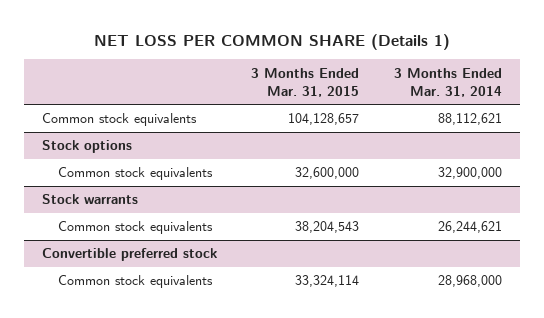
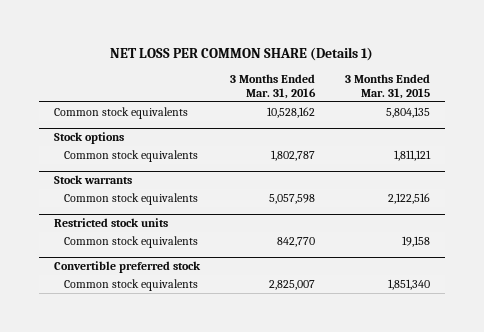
[394,67,503,97] 3 Months Ended Mar. 31, 2014 -> none
none -> [229,73,316,99] 3 Months Ended Mar. 31, 2016
[288,113,360,126] 104,128,657 -> [385,107,430,119] 5,804,135
[295,167,360,180] 32,600,000 -> [393,150,431,162] 1,811,121
[295,221,360,234] 38,204,543 -> [387,193,430,205] 2,122,516
none -> [53,218,168,228] Restricted stock units
none -> [63,236,198,249] Common stock equivalents
[295,275,360,288] 33,324,114 -> [387,279,430,291] 1,851,340

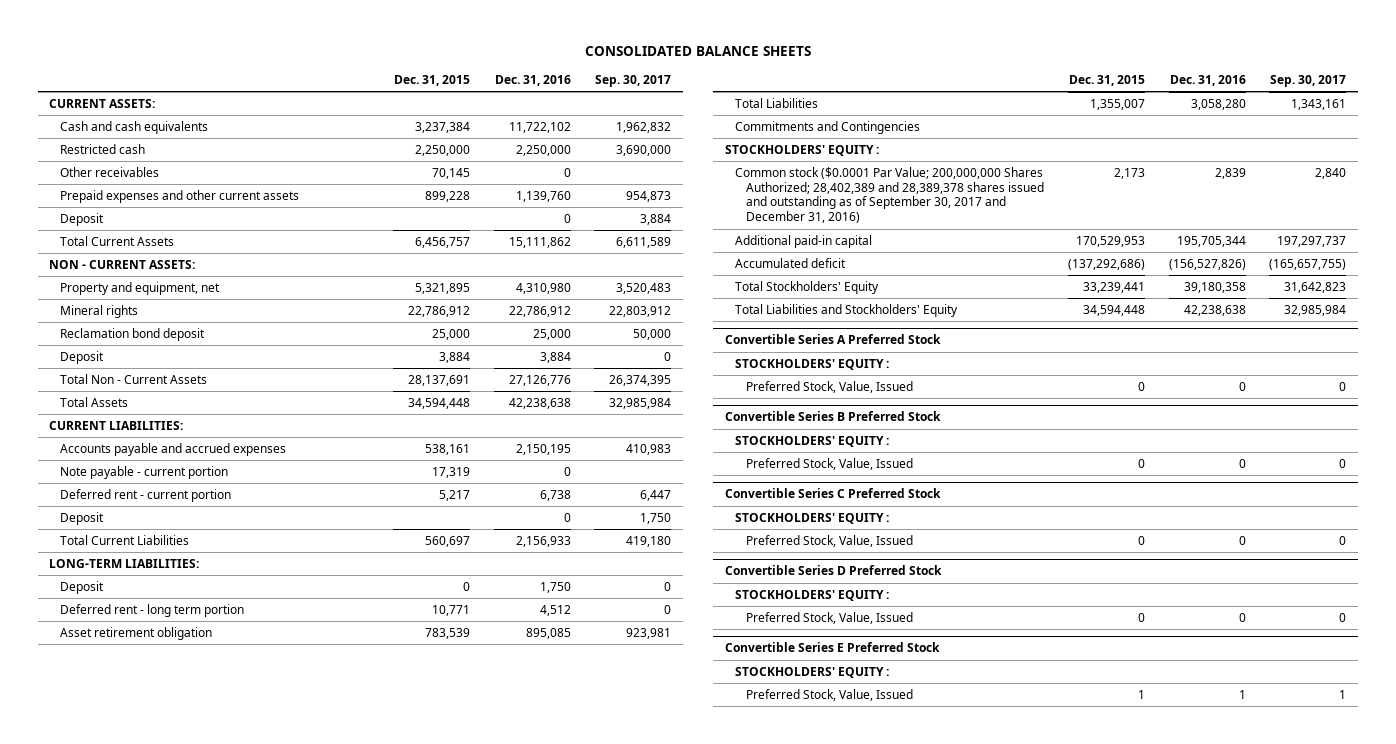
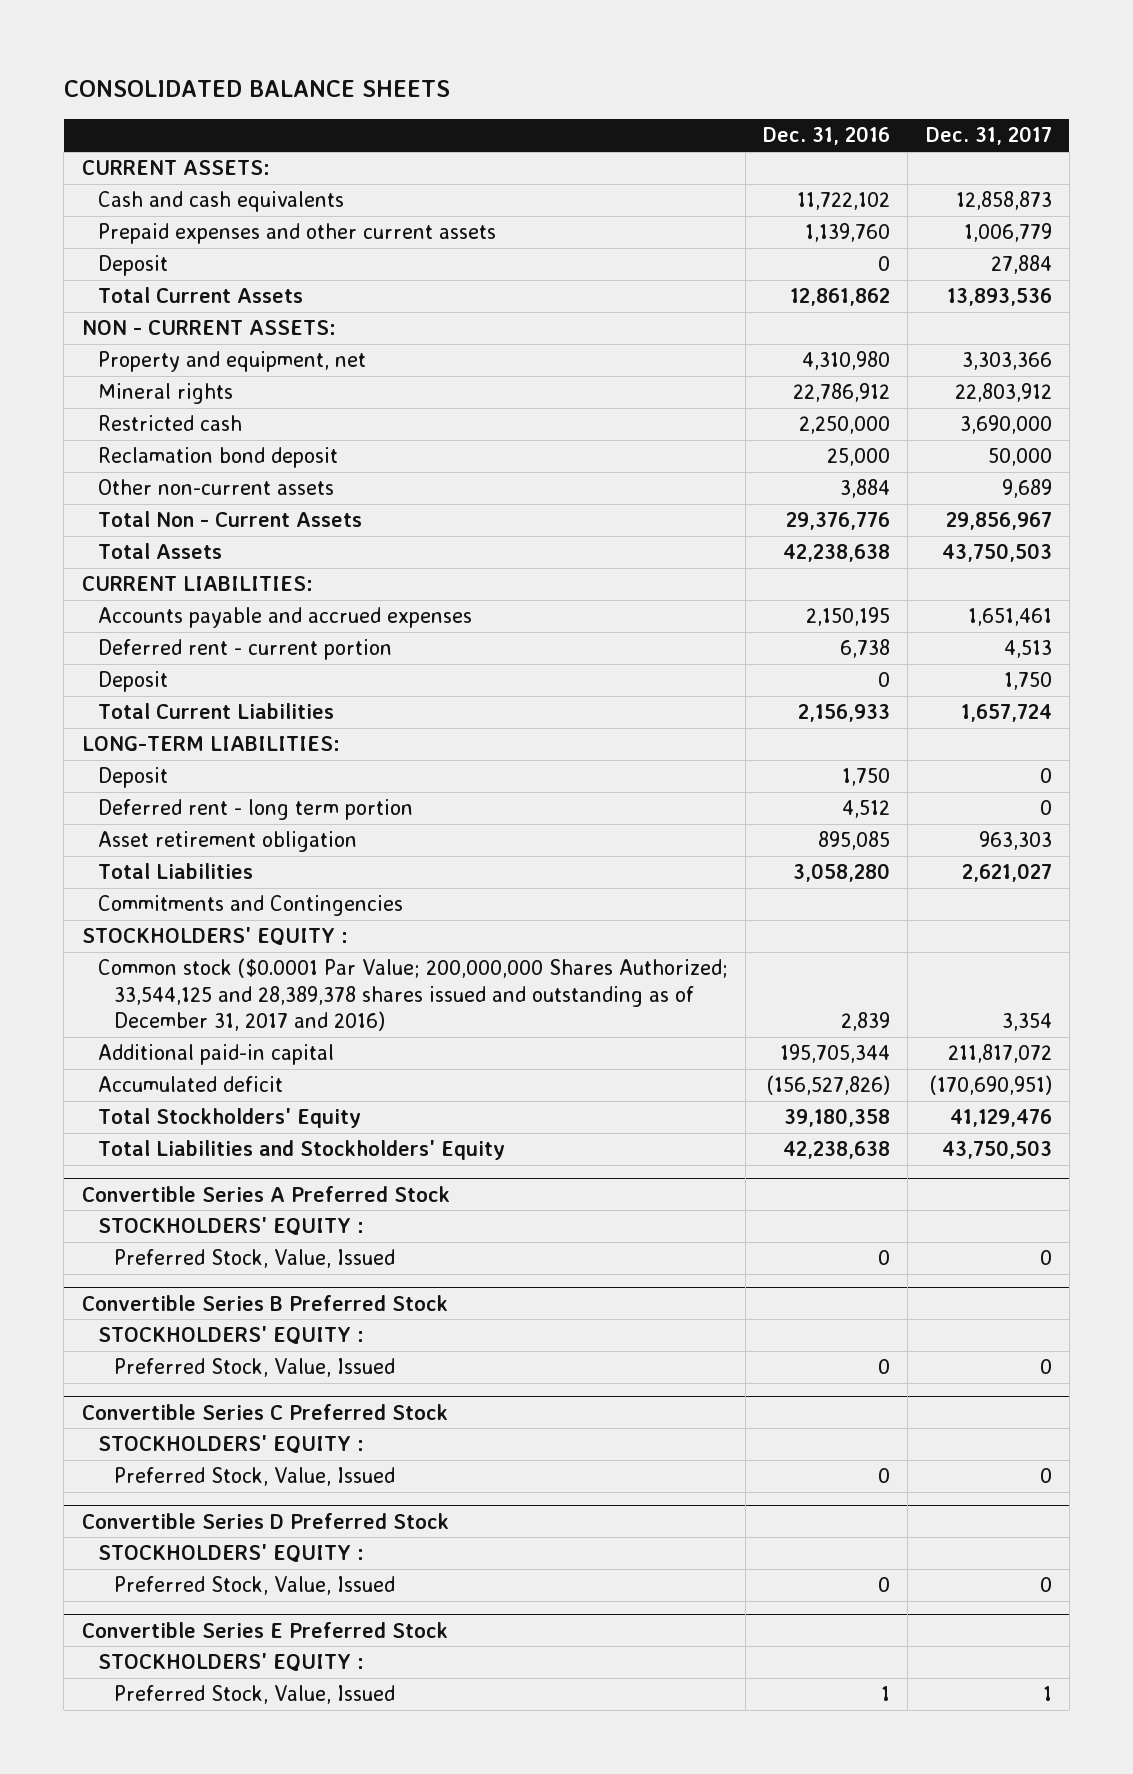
[393,74,470,86] Dec. 31, 2015 -> none
[595,74,672,87] Sep. 30, 2017 -> none
none -> [925,126,1052,146] Dec. 31, 2017
[60,166,160,177] Other receivables -> none
[508,236,571,248] 15,111,862 -> [790,288,891,307] 12,861,862
[60,143,146,154] Restricted cash -> [97,415,242,432] Restricted cash
[60,350,105,364] Deposit -> [97,479,334,496] Other non-current assets
[508,374,571,386] 27,126,776 -> [786,512,891,531] 29,376,776
[60,465,229,479] Note payable - current portion -> none
[735,166,1045,224] Common stock ($0.0001 Par Value; 200,000,000 Shares Authorized; 28,402,389 and 28,389,378 shares issued and outstanding as of September 30, 2017 and December 31, 2016) -> [97,958,728,1031] Common stock ($0.0001 Par Value; 200,000,000 Shares Authorized; 33,544,125 and 28,389,378 shares issued and outstanding as of December 31, 2017 and 2016)

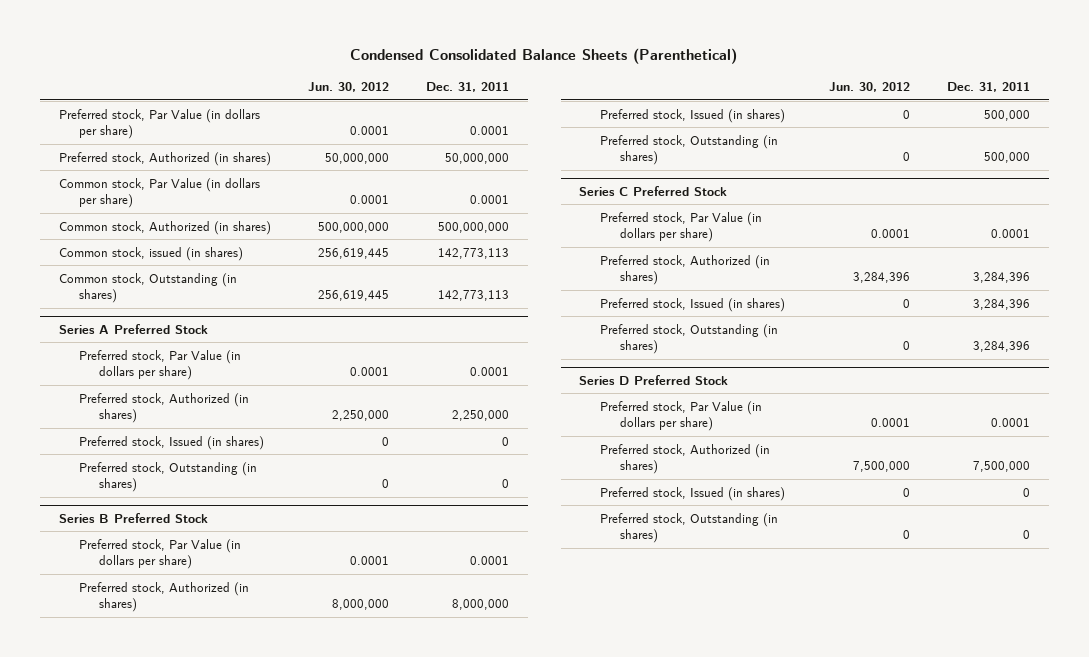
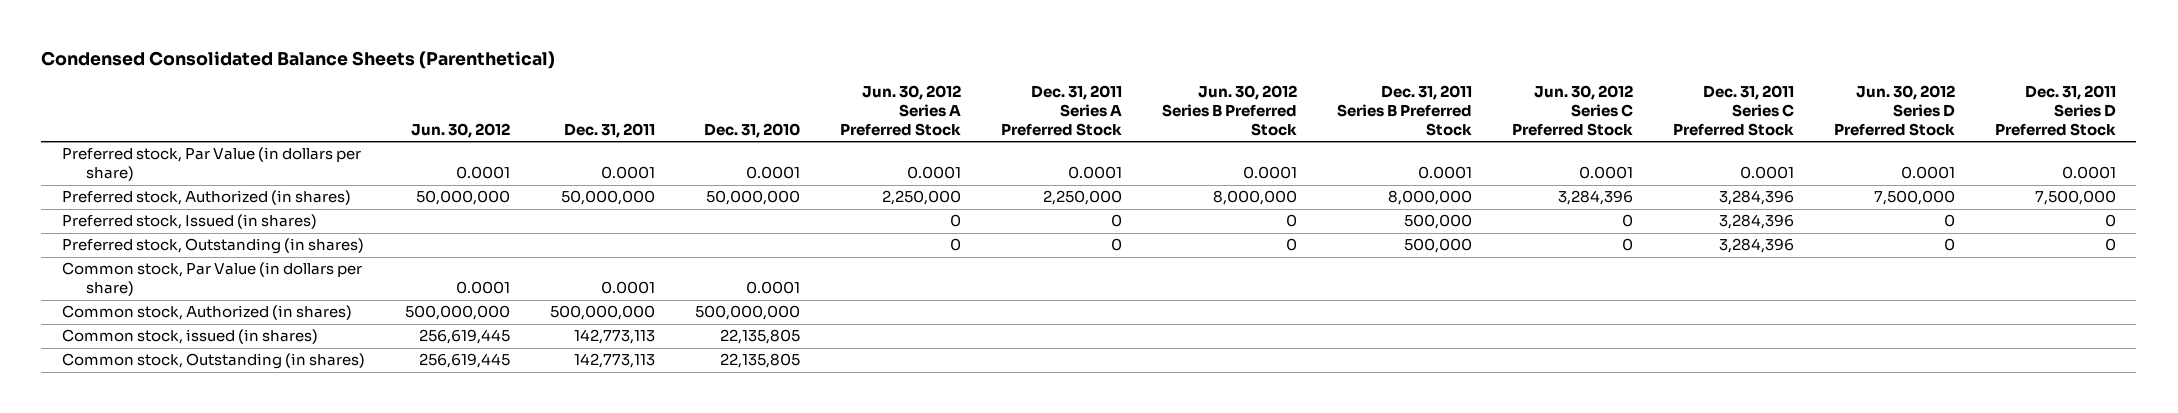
none -> [703,123,800,139] Dec. 31, 2010
none -> [839,85,961,137] Jun. 30, 2012 Series A Preferred Stock
none -> [1000,85,1122,137] Dec. 31, 2011 Series A Preferred Stock
none -> [1161,85,1297,137] Jun. 30, 2012 Series B Preferred Stock
none -> [1336,85,1472,137] Dec. 31, 2011 Series B Preferred Stock
none -> [1512,85,1634,137] Jun. 30, 2012 Series C Preferred Stock
none -> [1673,85,1795,137] Dec. 31, 2011 Series C Preferred Stock
none -> [1834,85,1956,137] Jun. 30, 2012 Series D Preferred Stock
none -> [1995,85,2117,137] Dec. 31, 2011 Series D Preferred Stock
none -> [61,214,317,230] Preferred stock, Issued (in shares)
none -> [61,238,364,255] Preferred stock, Outstanding (in shares)
[58,324,208,335] Series A Preferred Stock -> none
[78,349,241,381] Preferred stock, Par Value (in dollars per share) -> none
[78,392,249,424] Preferred stock, Authorized (in shares) -> none
[78,435,264,450] Preferred stock, Issued (in shares) -> none
[78,461,257,493] Preferred stock, Outstanding (in shares) -> none
[58,513,208,524] Series B Preferred Stock -> none
[78,538,241,570] Preferred stock, Par Value (in dollars per share) -> none
[78,581,249,613] Preferred stock, Authorized (in shares) -> none
[599,108,785,123] Preferred stock, Issued (in shares) -> none
[599,134,778,166] Preferred stock, Outstanding (in shares) -> none
[579,186,728,197] Series C Preferred Stock -> none
[599,211,762,243] Preferred stock, Par Value (in dollars per share) -> none
[599,254,770,286] Preferred stock, Authorized (in shares) -> none
[599,297,785,312] Preferred stock, Issued (in shares) -> none
[599,323,778,355] Preferred stock, Outstanding (in shares) -> none
[579,375,729,386] Series D Preferred Stock -> none
[599,400,762,432] Preferred stock, Par Value (in dollars per share) -> none
[599,443,770,475] Preferred stock, Authorized (in shares) -> none
[599,486,785,501] Preferred stock, Issued (in shares) -> none
[599,512,778,544] Preferred stock, Outstanding (in shares) -> none

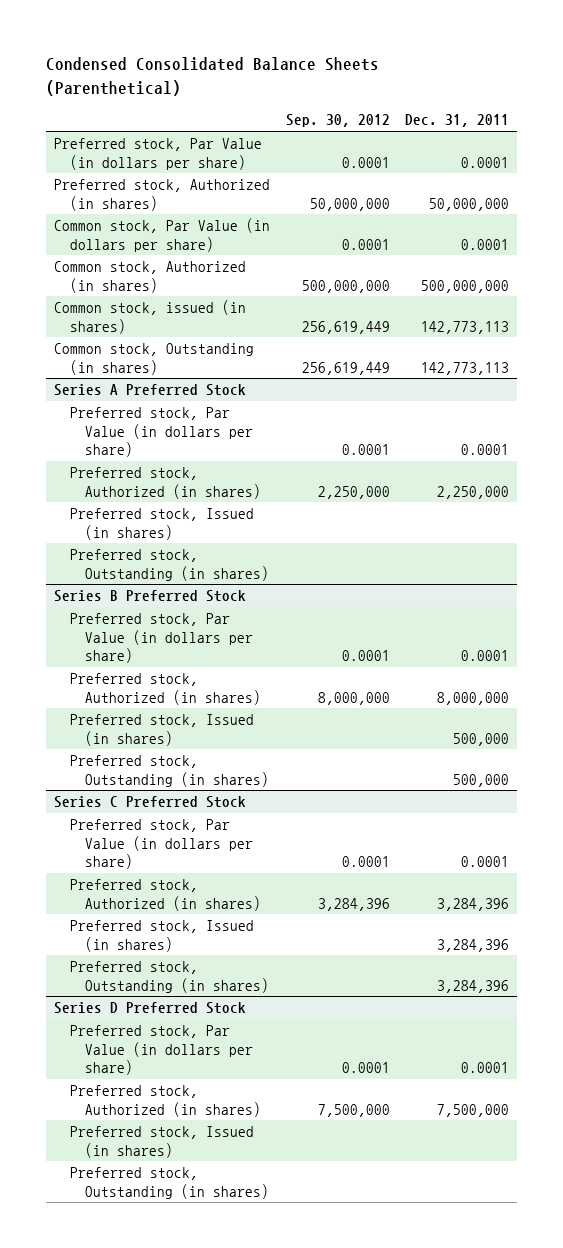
[410,123,510,139] Jun. 30, 2012 -> none
[703,123,800,139] Dec. 31, 2010 -> none
[839,85,961,137] Jun. 30, 2012 Series A Preferred Stock -> none
[1000,85,1122,137] Dec. 31, 2011 Series A Preferred Stock -> none
[1161,85,1297,137] Jun. 30, 2012 Series B Preferred Stock -> none
[1336,85,1472,137] Dec. 31, 2011 Series B Preferred Stock -> none
[1512,85,1634,137] Jun. 30, 2012 Series C Preferred Stock -> none
[1673,85,1795,137] Dec. 31, 2011 Series C Preferred Stock -> none
[1834,85,1956,137] Jun. 30, 2012 Series D Preferred Stock -> none
[1995,85,2117,137] Dec. 31, 2011 Series D Preferred Stock -> none
none -> [285,114,390,128] Sep. 30, 2012
[61,214,317,230] Preferred stock, Issued (in shares) -> none
[61,238,364,255] Preferred stock, Outstanding (in shares) -> none
none -> [54,384,247,397] Series A Preferred Stock
none -> [69,407,254,457] Preferred stock, Par Value (in dollars per share)
none -> [69,467,262,499] Preferred stock, Authorized (in shares)
none -> [69,508,254,540] Preferred stock, Issued (in shares)
none -> [69,549,270,581] Preferred stock, Outstanding (in shares)
none -> [54,590,247,603] Series B Preferred Stock
none -> [69,613,254,663] Preferred stock, Par Value (in dollars per share)
none -> [69,673,262,705] Preferred stock, Authorized (in shares)
none -> [69,714,254,746] Preferred stock, Issued (in shares)
none -> [69,755,270,787] Preferred stock, Outstanding (in shares)
none -> [54,796,247,809] Series C Preferred Stock
none -> [69,819,254,869] Preferred stock, Par Value (in dollars per share)
none -> [69,879,262,911] Preferred stock, Authorized (in shares)
none -> [69,920,254,952] Preferred stock, Issued (in shares)
none -> [69,961,270,993] Preferred stock, Outstanding (in shares)
none -> [54,1002,247,1015] Series D Preferred Stock
none -> [69,1025,254,1075] Preferred stock, Par Value (in dollars per share)
none -> [69,1085,262,1117] Preferred stock, Authorized (in shares)
none -> [69,1126,254,1158] Preferred stock, Issued (in shares)
none -> [69,1167,270,1199] Preferred stock, Outstanding (in shares)

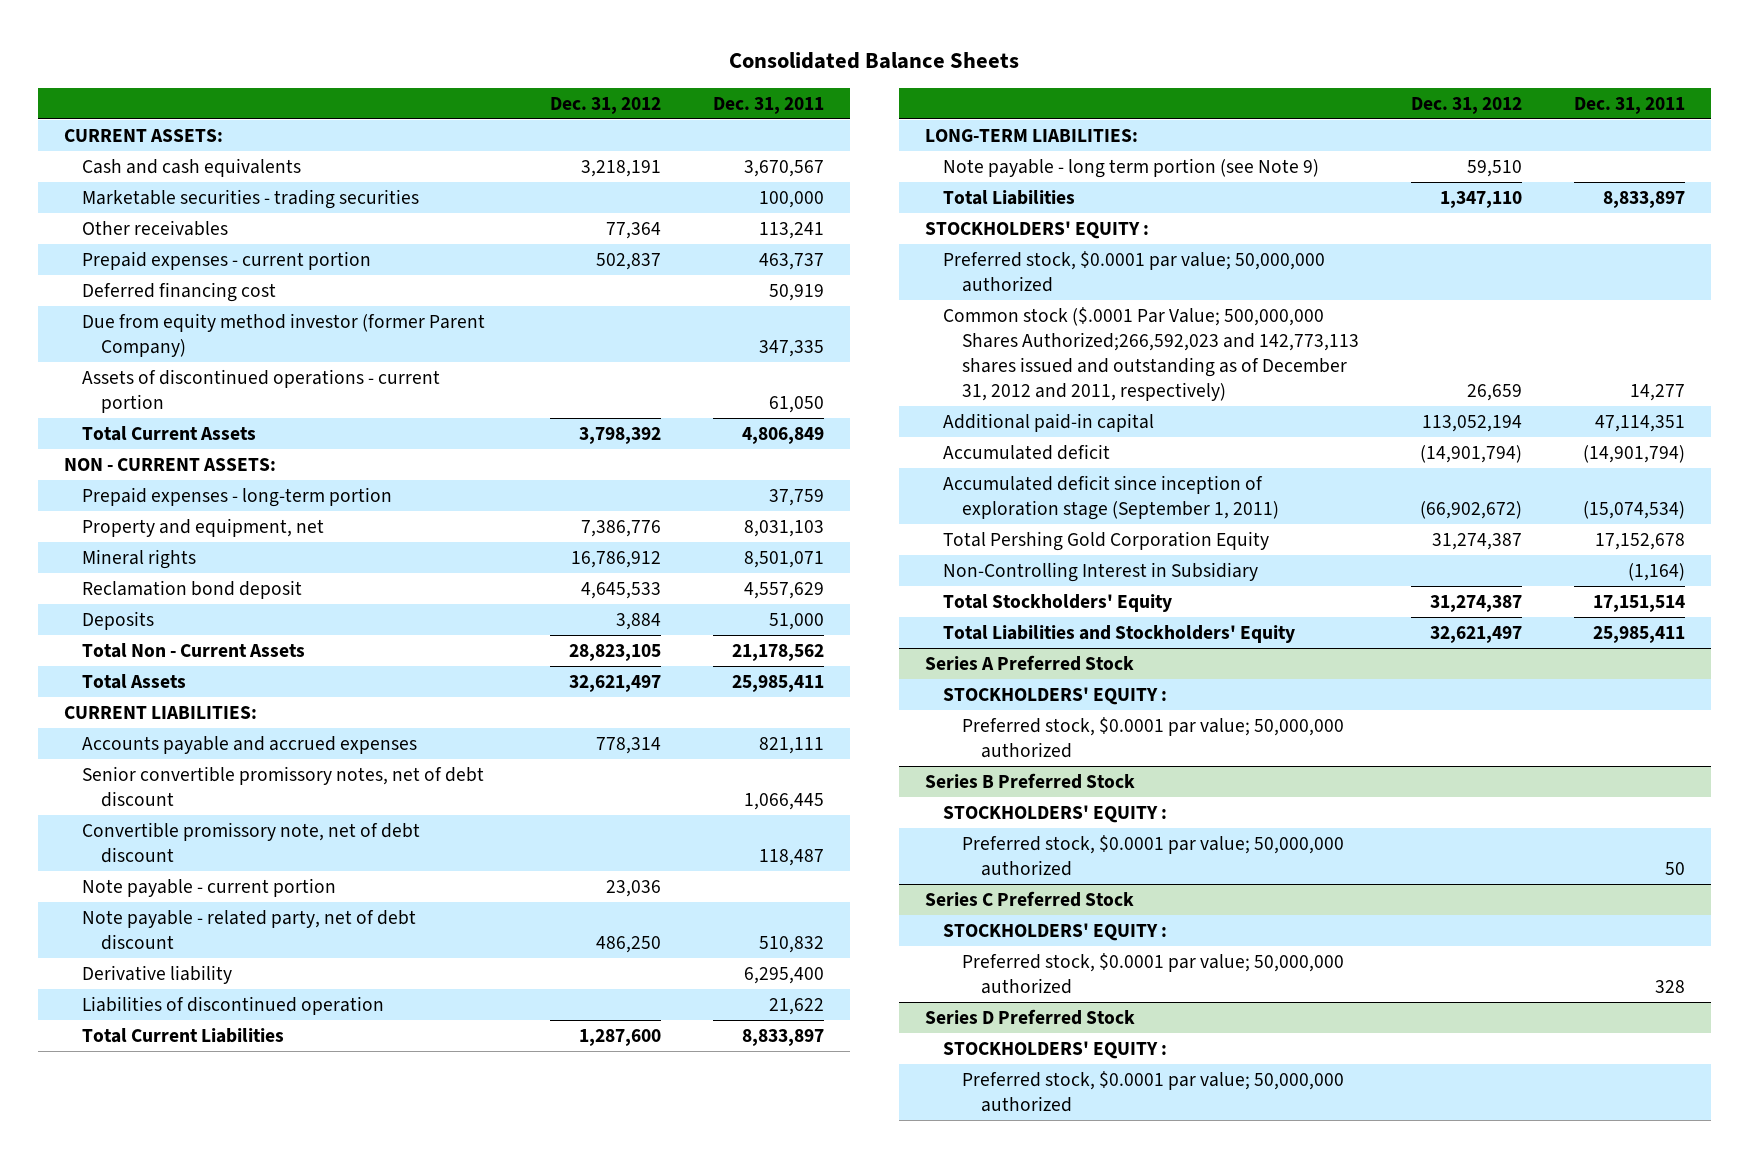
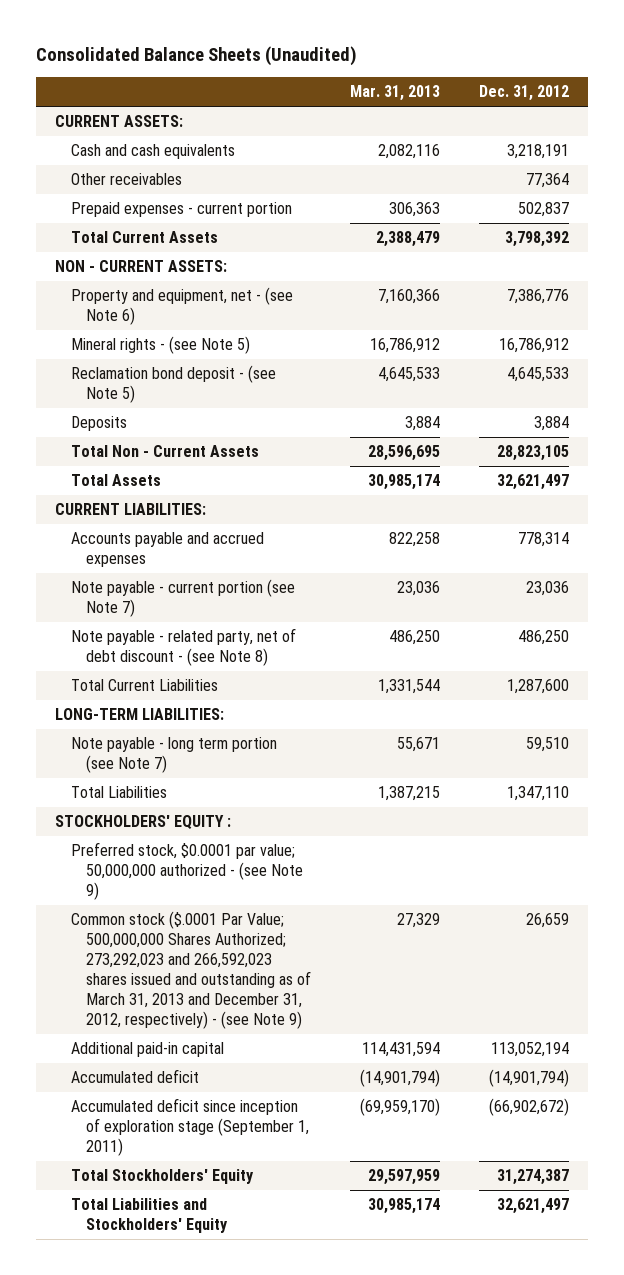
[729,52,1020,70] Consolidated Balance Sheets -> [35,46,357,67] Consolidated Balance Sheets (Unaudited)
[712,96,824,114] Dec. 31, 2011 -> none
none -> [350,85,441,102] Mar. 31, 2013
[82,189,420,210] Marketable securities - trading securities -> none
[82,282,277,303] Deferred financing cost -> none
[82,313,486,358] Due from equity method investor (former Parent Company) -> none
[82,369,441,414] Assets of discontinued operations - current portion -> none
[82,487,393,508] Prepaid expenses - long-term portion -> none
[82,518,325,538] Property and equipment, net -> [70,287,293,326] Property and equipment, net - (see Note 6)
[82,549,197,570] Mineral rights -> [70,336,250,355] Mineral rights - (see Note 5)
[82,580,303,600] Reclamation bond deposit -> [70,365,276,404] Reclamation bond deposit - (see Note 5)
[82,766,485,808] Senior convertible promissory notes, net of debt discount -> none
[82,822,421,864] Convertible promissory note, net of debt discount -> none
[82,965,233,985] Derivative liability -> none
[82,996,385,1016] Liabilities of discontinued operation -> none
[82,878,337,898] Note payable - current portion -> [70,579,295,618] Note payable - current portion (see Note 7)
[82,910,417,951] Note payable - related party, net of debt discount -> [70,628,296,667] Note payable - related party, net of debt discount - (see Note 8)
[943,158,1320,179] Note payable - long term portion (see Note 9) -> [70,737,277,774] Note payable - long term portion (see Note 7)
[943,251,1326,293] Preferred stock, $0.0001 par value; 50,000,000 authorized -> [70,842,304,901] Preferred stock, $0.0001 par value; 50,000,000 authorized - (see Note 9)
[943,307,1360,401] Common stock ($.0001 Par Value; 500,000,000 Shares Authorized;266,592,023 and 142,773,113 shares issued and outstanding as of December 31, 2012 and 2011, respectively) -> [70,911,312,1030] Common stock ($.0001 Par Value; 500,000,000 Shares Authorized; 273,292,023 and 266,592,023 shares issued and outstanding as of March 31, 2013 and December 31, 2012, respectively) - (see Note 9)
[943,531,1270,552] Total Pershing Gold Corporation Equity -> none
[943,562,1259,583] Non-Controlling Interest in Subsidiary -> none
[924,655,1134,672] Series A Preferred Stock -> none
[943,687,1168,706] STOCKHOLDERS' EQUITY : -> none
[962,717,1345,759] Preferred stock, $0.0001 par value; 50,000,000 authorized -> none
[924,773,1135,790] Series B Preferred Stock -> none
[943,805,1168,824] STOCKHOLDERS' EQUITY : -> none
[962,835,1345,877] Preferred stock, $0.0001 par value; 50,000,000 authorized -> none
[924,891,1134,908] Series C Preferred Stock -> none
[943,923,1168,942] STOCKHOLDERS' EQUITY : -> none
[962,953,1345,995] Preferred stock, $0.0001 par value; 50,000,000 authorized -> none
[924,1009,1135,1026] Series D Preferred Stock -> none
[943,1041,1168,1060] STOCKHOLDERS' EQUITY : -> none
[962,1071,1345,1113] Preferred stock, $0.0001 par value; 50,000,000 authorized -> none

